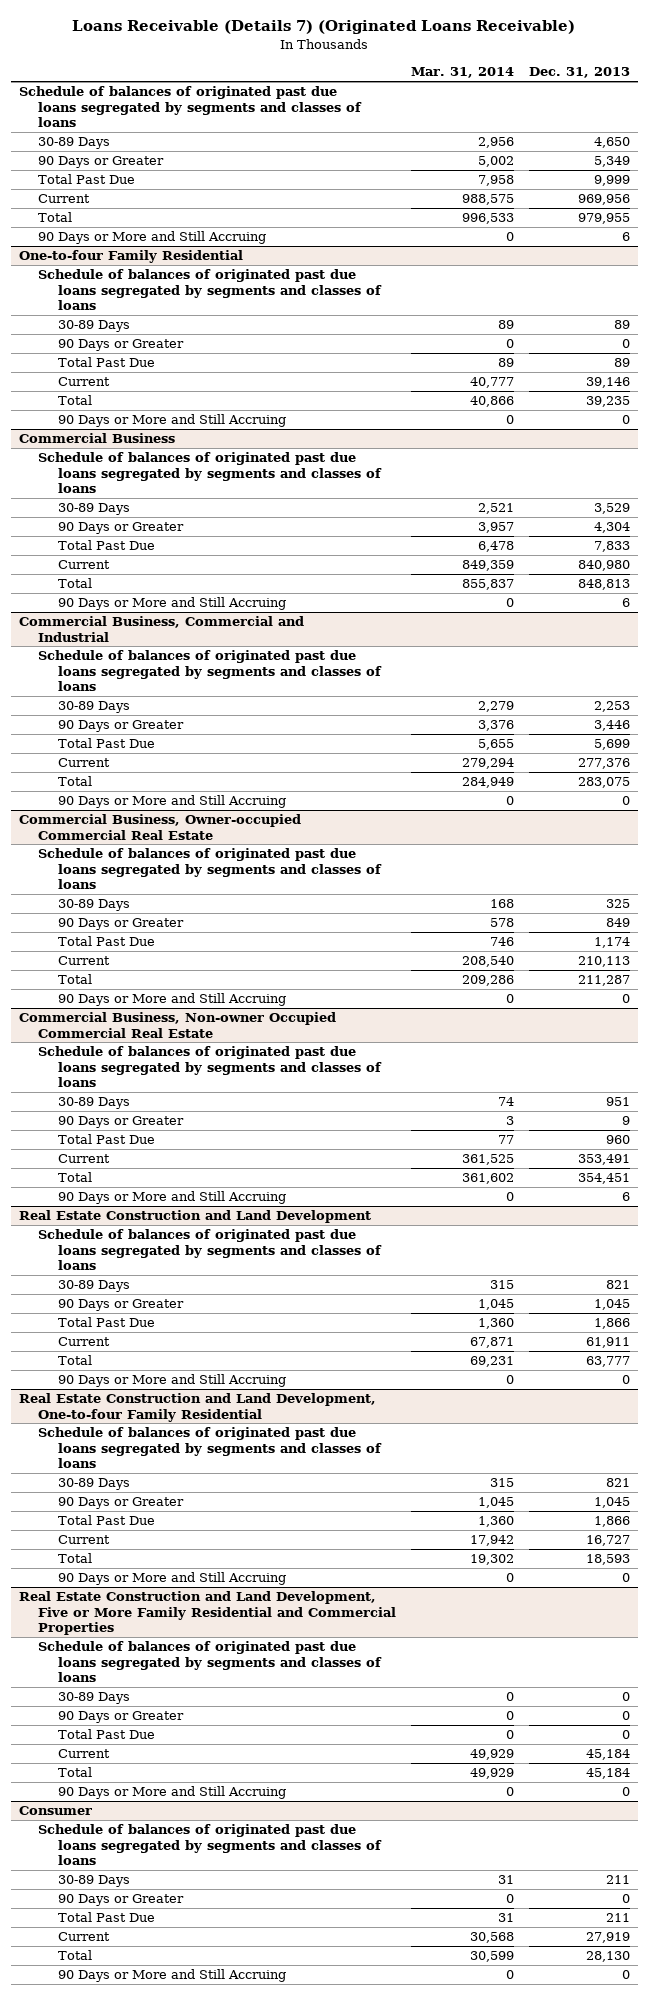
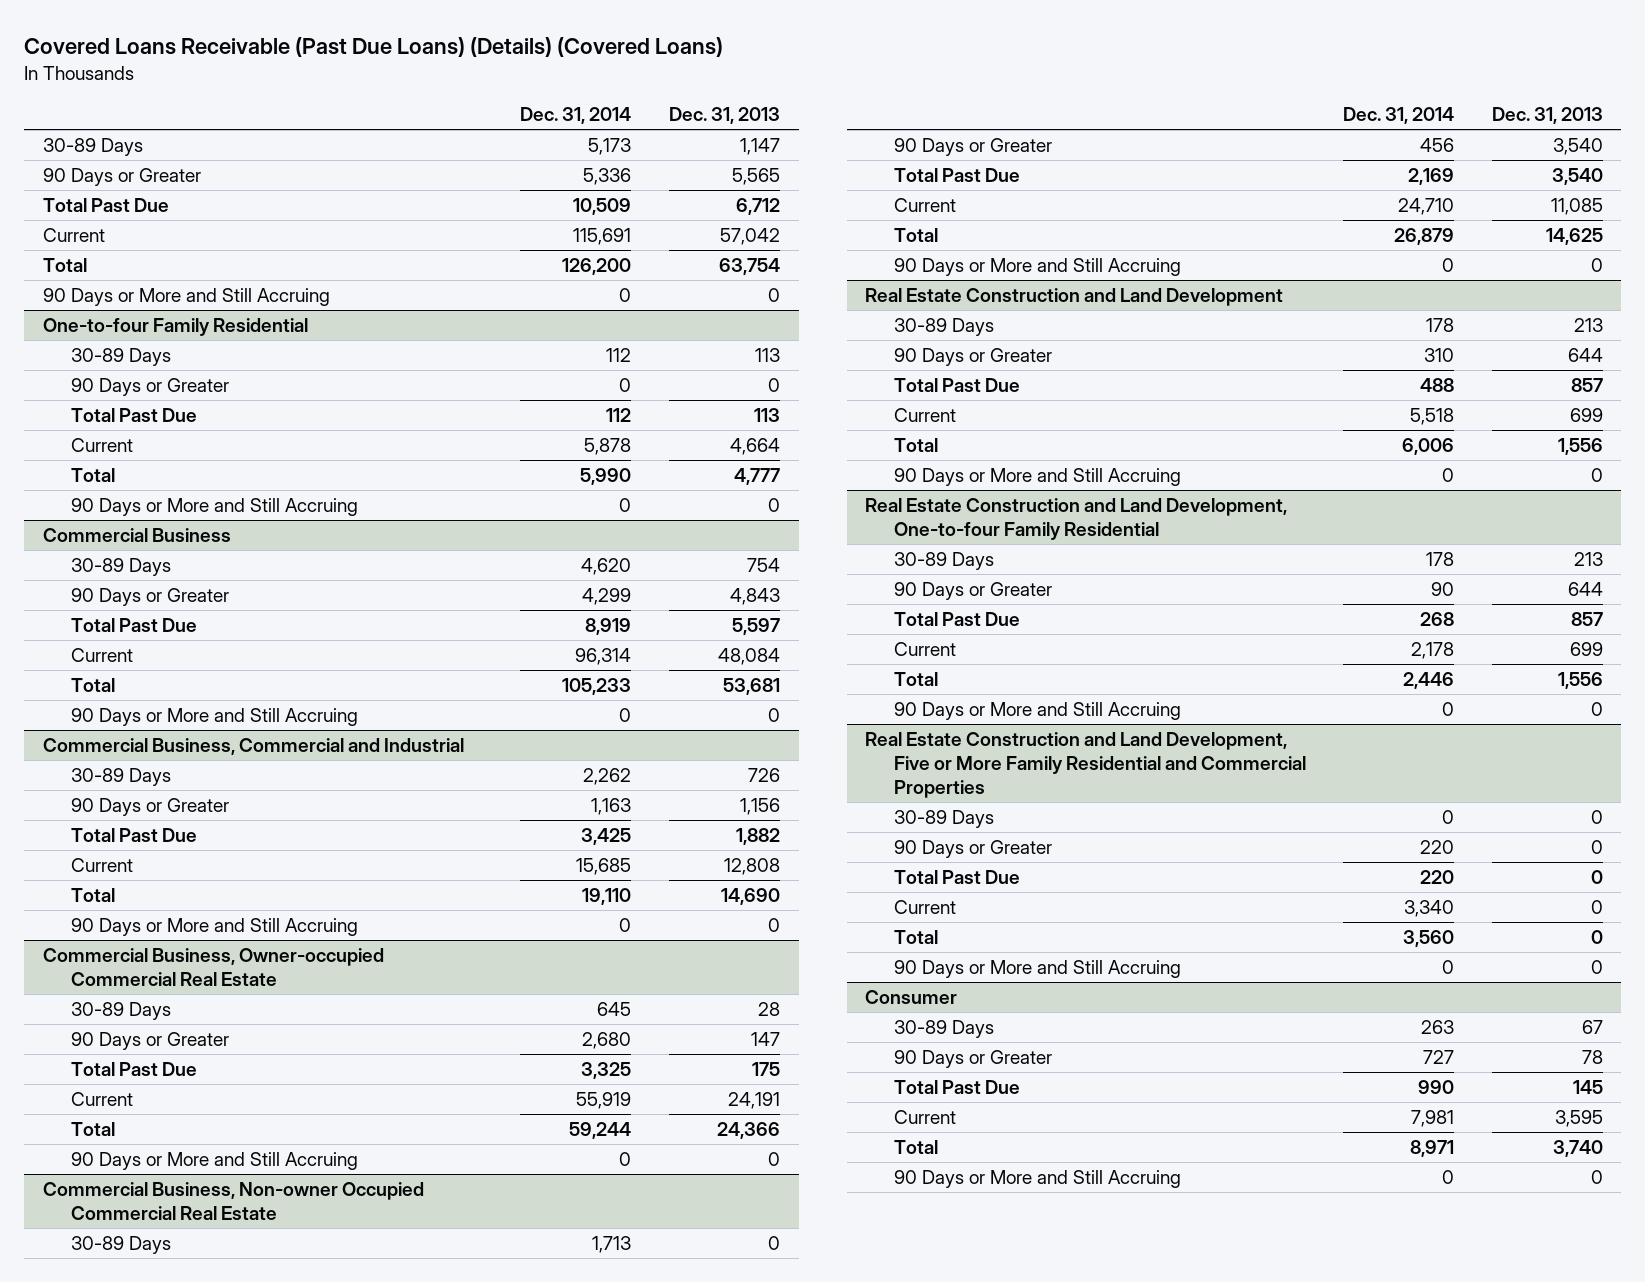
[72,20,576,35] Loans Receivable (Details 7) (Originated Loans Receivable) -> [24,36,724,57] Covered Loans Receivable (Past Due Loans) (Details) (Covered Loans)
[411,67,515,79] Mar. 31, 2014 -> none
none -> [520,107,632,125] Dec. 31, 2014
[18,86,363,128] Schedule of balances of originated past due loans segregated by segments and classes of loans -> none
[594,137,631,149] 4,650 -> [739,138,780,156] 1,147
[594,156,631,168] 5,349 -> [731,168,780,186] 5,565
[594,175,631,187] 9,999 -> [735,198,780,216] 6,712
[578,194,631,206] 969,956 -> [719,228,780,246] 57,042
[578,213,631,225] 979,955 -> [718,258,780,276] 63,754
[622,232,631,242] 6 -> [767,288,780,303] 0
[38,269,382,311] Schedule of balances of originated past due loans segregated by segments and classes of loans -> none
[614,320,631,330] 89 -> [754,348,780,363] 113
[614,358,631,368] 89 -> [753,408,780,423] 113
[586,377,631,389] 39,146 -> [729,438,780,456] 4,664
[586,396,631,408] 39,235 -> [733,468,780,486] 4,777
[38,452,382,494] Schedule of balances of originated past due loans segregated by segments and classes of loans -> none
[594,503,631,515] 3,529 -> [746,558,780,573] 754
[594,522,631,534] 4,304 -> [729,588,780,606] 4,843
[594,541,631,553] 7,833 -> [731,618,780,636] 5,597
[578,560,631,572] 840,980 -> [717,648,780,666] 48,084
[578,579,631,591] 848,813 -> [722,678,780,696] 53,681
[622,598,631,608] 6 -> [767,708,780,723] 0
[38,650,382,692] Schedule of balances of originated past due loans segregated by segments and classes of loans -> none
[594,701,631,713] 2,253 -> [747,768,780,783] 726
[594,720,631,732] 3,446 -> [739,798,780,816] 1,156
[594,739,631,751] 5,699 -> [735,828,780,846] 1,882
[578,758,631,770] 277,376 -> [723,858,780,876] 12,808
[578,777,631,789] 283,075 -> [720,888,780,906] 14,690
[38,848,382,890] Schedule of balances of originated past due loans segregated by segments and classes of loans -> none
[606,899,631,909] 325 -> [757,1002,780,1017] 28
[606,918,631,928] 849 -> [750,1032,780,1047] 147
[594,937,631,949] 1,174 -> [751,1062,780,1077] 175
[578,956,631,968] 210,113 -> [727,1092,780,1110] 24,191
[578,975,631,987] 211,287 -> [716,1122,780,1140] 24,366
[38,1046,382,1088] Schedule of balances of originated past due loans segregated by segments and classes of loans -> none
[606,1097,631,1107] 951 -> [767,1236,780,1251] 0
[622,1116,631,1126] 9 -> [1552,138,1603,156] 3,540
[606,1135,631,1145] 960 -> [1551,168,1603,186] 3,540
[578,1154,631,1166] 353,491 -> [1550,198,1603,216] 11,085
[578,1173,631,1185] 354,451 -> [1545,228,1603,246] 14,625
[622,1192,631,1202] 6 -> [1590,258,1603,273] 0
[38,1229,382,1271] Schedule of balances of originated past due loans segregated by segments and classes of loans -> none
[606,1280,631,1290] 821 -> [1573,318,1603,333] 213
[594,1299,631,1311] 1,045 -> [1567,348,1603,363] 644
[594,1318,631,1330] 1,866 -> [1570,378,1603,393] 857
[586,1337,631,1349] 61,911 -> [1569,408,1603,423] 699
[586,1356,631,1368] 63,777 -> [1557,438,1603,456] 1,556
[38,1427,382,1469] Schedule of balances of originated past due loans segregated by segments and classes of loans -> none
[606,1478,631,1488] 821 -> [1573,552,1603,567] 213
[594,1497,631,1509] 1,045 -> [1567,582,1603,597] 644
[594,1516,631,1528] 1,866 -> [1570,612,1603,627] 857
[586,1535,631,1547] 16,727 -> [1569,642,1603,657] 699
[586,1554,631,1566] 18,593 -> [1557,672,1603,690] 1,556
[38,1641,382,1683] Schedule of balances of originated past due loans segregated by segments and classes of loans -> none
[586,1749,631,1761] 45,184 -> [1590,900,1603,915] 0
[586,1768,631,1780] 45,184 -> [1590,930,1603,945] 0
[38,1824,382,1866] Schedule of balances of originated past due loans segregated by segments and classes of loans -> none
[606,1875,631,1885] 211 -> [1581,1020,1603,1035] 67
[622,1894,631,1904] 0 -> [1581,1050,1603,1065] 78
[606,1913,631,1923] 211 -> [1572,1080,1603,1095] 145
[586,1932,631,1944] 27,919 -> [1554,1110,1603,1128] 3,595
[586,1951,631,1963] 28,130 -> [1552,1140,1603,1158] 3,740

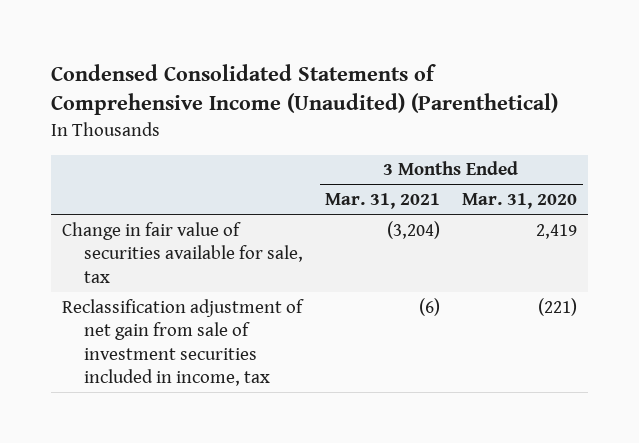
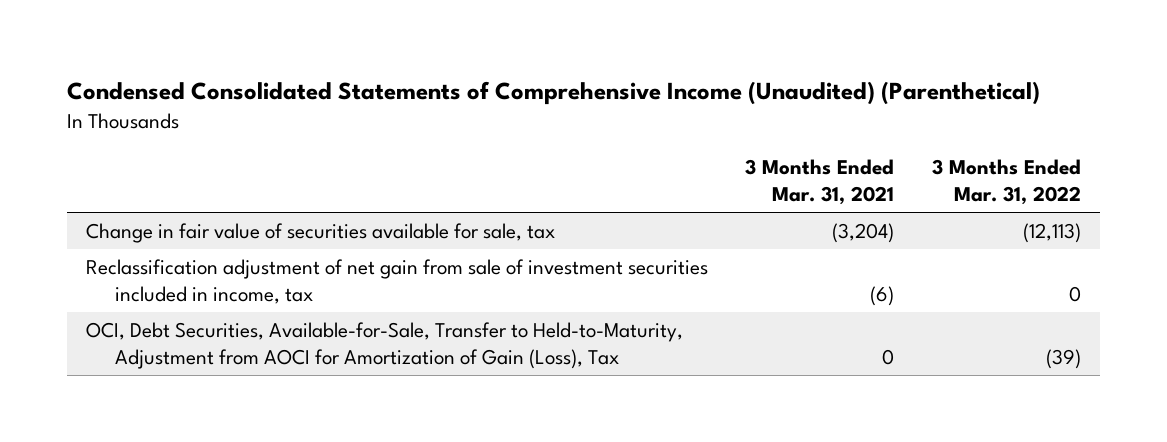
[462,193,578,210] Mar. 31, 2020 -> none
none -> [932,159,1082,206] 3 Months Ended Mar. 31, 2022
none -> [85,321,683,369] OCI, Debt Securities, Available-for-Sale, Transfer to Held-to-Maturity, Adjustment from AOCI for Amortization of Gain (Loss), Tax

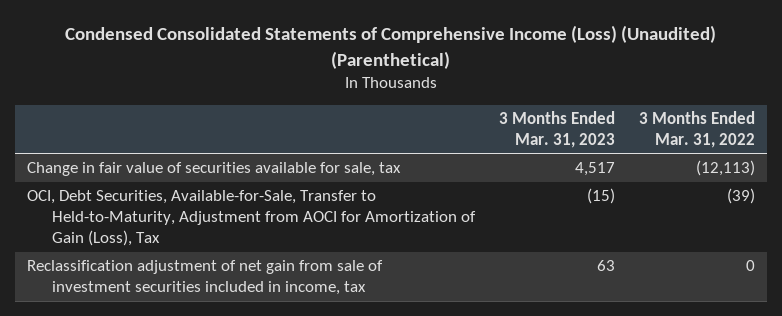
[66,81,1040,106] Condensed Consolidated Statements of Comprehensive Income (Unaudited) (Parenthetical) -> [64,25,716,69] Condensed Consolidated Statements of Comprehensive Income (Loss) (Unaudited) (Parenthetical)
[745,159,895,206] 3 Months Ended Mar. 31, 2021 -> none
none -> [499,110,616,148] 3 Months Ended Mar. 31, 2023
[85,258,708,304] Reclassification adjustment of net gain from sale of investment securities included in income, tax -> [26,260,383,296] Reclassification adjustment of net gain from sale of investment securities included in income, tax

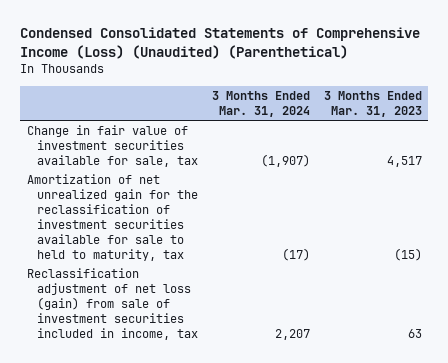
[639,110,756,148] 3 Months Ended Mar. 31, 2022 -> none
none -> [211,90,310,117] 3 Months Ended Mar. 31, 2024
[26,162,401,177] Change in fair value of securities available for sale, tax -> [26,125,198,168] Change in fair value of investment securities available for sale, tax
[26,190,477,246] OCI, Debt Securities, Available-for-Sale, Transfer to Held-to-Maturity, Adjustment from AOCI for Amortization of Gain (Loss), Tax -> [26,174,198,261] Amortization of net unrealized gain for the reclassification of investment securities available for sale to held to maturity, tax
[26,260,383,296] Reclassification adjustment of net gain from sale of investment securities included in income, tax -> [26,268,198,340] Reclassification adjustment of net loss (gain) from sale of investment securities included in income, tax

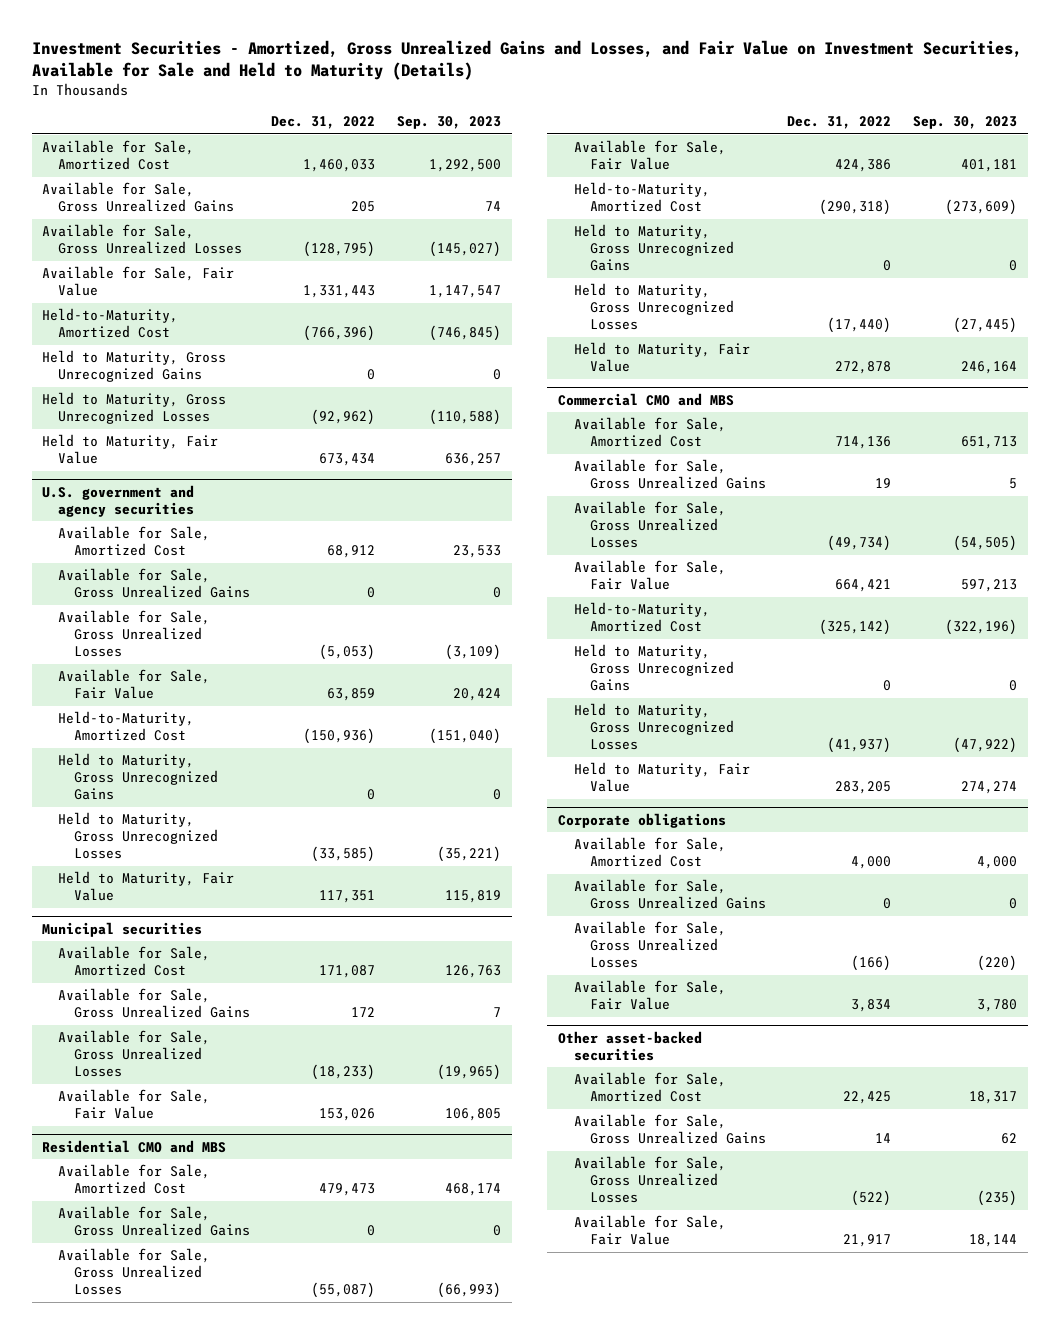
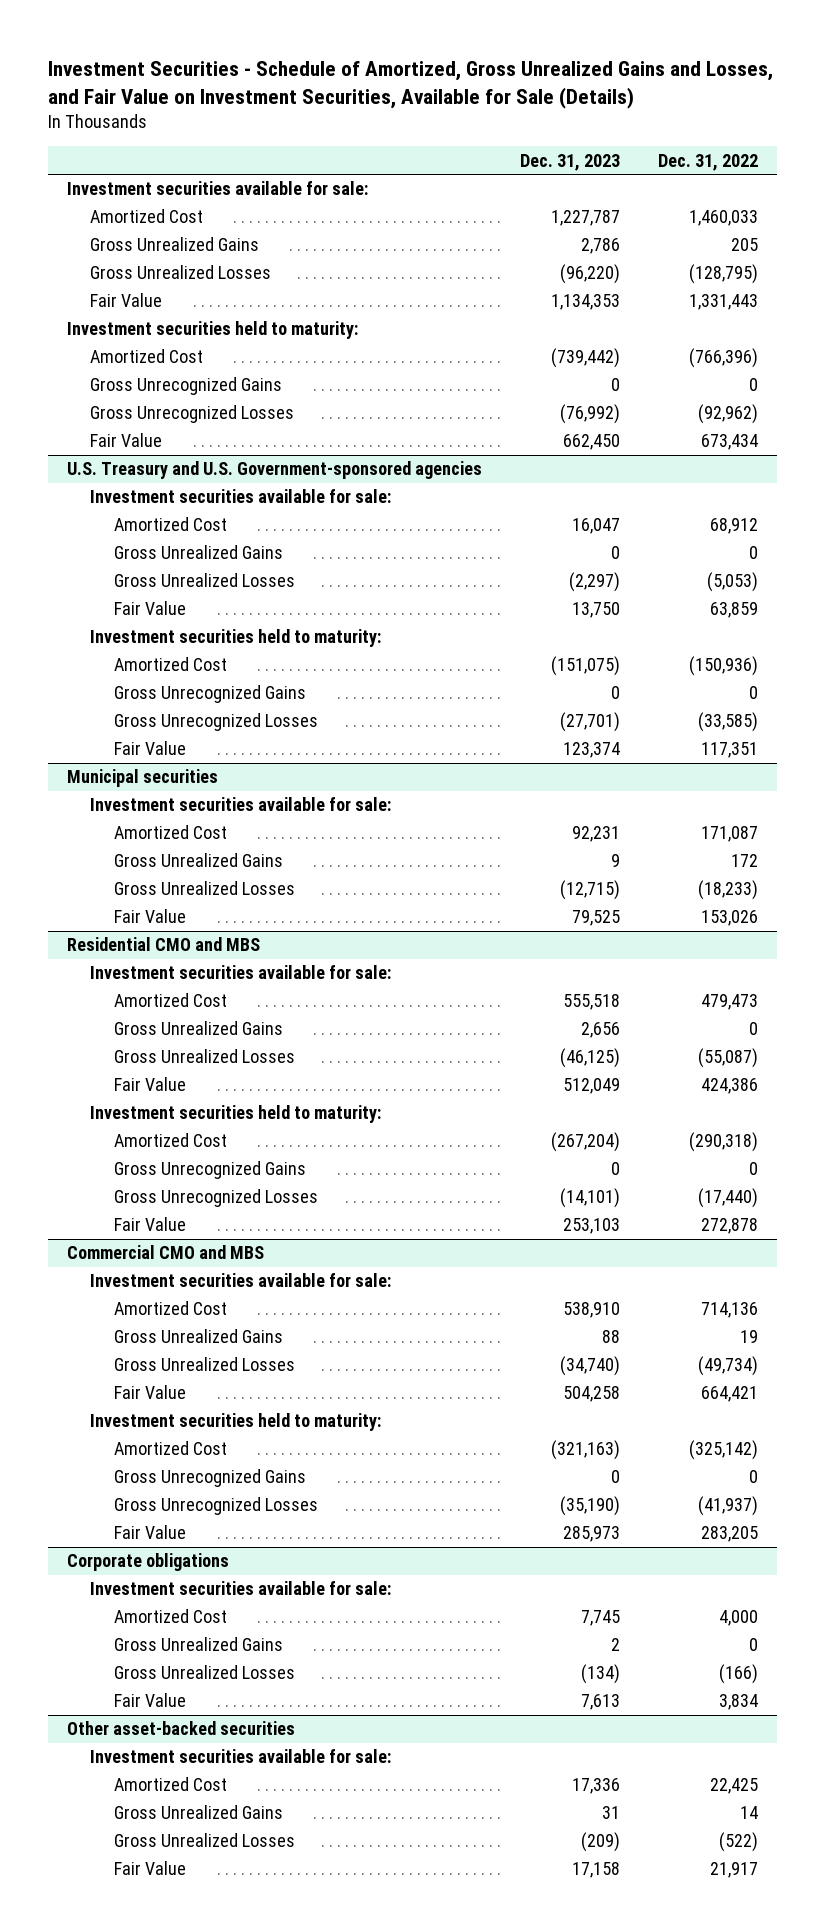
[31,39,1022,80] Investment Securities - Amortized, Gross Unrealized Gains and Losses, and Fair Value on Investment Securities, Available for Sale and Held to Maturity (Details) -> [47,60,773,109] Investment Securities - Schedule of Amortized, Gross Unrealized Gains and Losses, and Fair Value on Investment Securities, Available for Sale (Details)
[397,116,502,130] Sep. 30, 2023 -> none
none -> [519,153,620,171] Dec. 31, 2023
none -> [66,181,368,196] Investment securities available for sale:
[42,140,195,171] Available for Sale, Amortized Cost -> [90,209,204,224] Amortized Cost
[42,182,234,213] Available for Sale, Gross Unrealized Gains -> [90,237,260,252] Gross Unrealized Gains
[42,224,242,255] Available for Sale, Gross Unrealized Losses -> [90,265,272,280] Gross Unrealized Losses
[42,266,235,297] Available for Sale, Fair Value -> [90,293,163,308] Fair Value
none -> [66,321,358,340] Investment securities held to maturity:
[42,308,179,339] Held-to-Maturity, Amortized Cost -> [90,349,204,364] Amortized Cost
[42,350,227,383] Held to Maturity, Gross Unrecognized Gains -> [90,377,283,396] Gross Unrecognized Gains
[42,392,227,425] Held to Maturity, Gross Unrecognized Losses -> [90,405,295,424] Gross Unrecognized Losses
[42,434,219,465] Held to Maturity, Fair Value -> [90,433,163,448] Fair Value
[42,484,195,517] U.S. government and agency securities -> [66,461,482,480] U.S. Treasury and U.S. Government-sponsored agencies
none -> [90,489,392,504] Investment securities available for sale:
[57,526,210,557] Available for Sale, Amortized Cost -> [114,517,228,532] Amortized Cost
[57,568,250,599] Available for Sale, Gross Unrealized Gains -> [114,545,284,560] Gross Unrealized Gains
[57,610,210,658] Available for Sale, Gross Unrealized Losses -> [114,573,296,588] Gross Unrealized Losses
[57,669,210,700] Available for Sale, Fair Value -> [114,601,187,616] Fair Value
none -> [90,629,382,648] Investment securities held to maturity:
[57,711,194,742] Held-to-Maturity, Amortized Cost -> [114,657,228,672] Amortized Cost
[57,753,218,801] Held to Maturity, Gross Unrecognized Gains -> [114,685,307,704] Gross Unrecognized Gains
[57,812,218,860] Held to Maturity, Gross Unrecognized Losses -> [114,713,319,732] Gross Unrecognized Losses
[57,871,234,902] Held to Maturity, Fair Value -> [114,741,187,756] Fair Value
none -> [90,797,392,812] Investment securities available for sale:
[57,946,210,977] Available for Sale, Amortized Cost -> [114,825,228,840] Amortized Cost
[57,988,250,1019] Available for Sale, Gross Unrealized Gains -> [114,853,284,868] Gross Unrealized Gains
[57,1030,210,1078] Available for Sale, Gross Unrealized Losses -> [114,881,296,896] Gross Unrealized Losses
[57,1089,210,1120] Available for Sale, Fair Value -> [114,909,187,924] Fair Value
none -> [90,965,392,980] Investment securities available for sale:
[57,1164,210,1195] Available for Sale, Amortized Cost -> [114,993,228,1008] Amortized Cost
[57,1206,250,1237] Available for Sale, Gross Unrealized Gains -> [114,1021,284,1036] Gross Unrealized Gains
[57,1248,210,1296] Available for Sale, Gross Unrealized Losses -> [114,1049,296,1064] Gross Unrealized Losses
[573,140,726,171] Available for Sale, Fair Value -> [114,1077,187,1092] Fair Value
none -> [90,1105,382,1124] Investment securities held to maturity:
[573,182,710,213] Held-to-Maturity, Amortized Cost -> [114,1133,228,1148] Amortized Cost
[573,224,734,272] Held to Maturity, Gross Unrecognized Gains -> [114,1161,307,1180] Gross Unrecognized Gains
[573,283,734,331] Held to Maturity, Gross Unrecognized Losses -> [114,1189,319,1208] Gross Unrecognized Losses
[573,342,750,373] Held to Maturity, Fair Value -> [114,1217,187,1232] Fair Value
none -> [90,1273,392,1288] Investment securities available for sale:
[573,417,726,448] Available for Sale, Amortized Cost -> [114,1301,228,1316] Amortized Cost
[573,459,766,490] Available for Sale, Gross Unrealized Gains -> [114,1329,284,1344] Gross Unrealized Gains
[573,501,726,549] Available for Sale, Gross Unrealized Losses -> [114,1357,296,1372] Gross Unrealized Losses
[573,560,726,591] Available for Sale, Fair Value -> [114,1385,187,1400] Fair Value
none -> [90,1413,382,1432] Investment securities held to maturity:
[573,602,710,633] Held-to-Maturity, Amortized Cost -> [114,1441,228,1456] Amortized Cost
[573,644,734,692] Held to Maturity, Gross Unrecognized Gains -> [114,1469,307,1488] Gross Unrecognized Gains
[573,703,734,751] Held to Maturity, Gross Unrecognized Losses -> [114,1497,319,1516] Gross Unrecognized Losses
[573,762,750,793] Held to Maturity, Fair Value -> [114,1525,187,1540] Fair Value
none -> [90,1581,392,1596] Investment securities available for sale:
[573,837,726,868] Available for Sale, Amortized Cost -> [114,1609,228,1624] Amortized Cost
[573,879,766,910] Available for Sale, Gross Unrealized Gains -> [114,1637,284,1652] Gross Unrealized Gains
[573,921,726,969] Available for Sale, Gross Unrealized Losses -> [114,1665,296,1680] Gross Unrealized Losses
[573,980,726,1011] Available for Sale, Fair Value -> [114,1693,187,1708] Fair Value
none -> [90,1749,392,1764] Investment securities available for sale:
[573,1072,726,1103] Available for Sale, Amortized Cost -> [114,1777,228,1792] Amortized Cost
[573,1114,766,1145] Available for Sale, Gross Unrealized Gains -> [114,1805,284,1820] Gross Unrealized Gains
[573,1156,726,1204] Available for Sale, Gross Unrealized Losses -> [114,1833,296,1848] Gross Unrealized Losses
[573,1215,726,1246] Available for Sale, Fair Value -> [114,1861,187,1876] Fair Value

